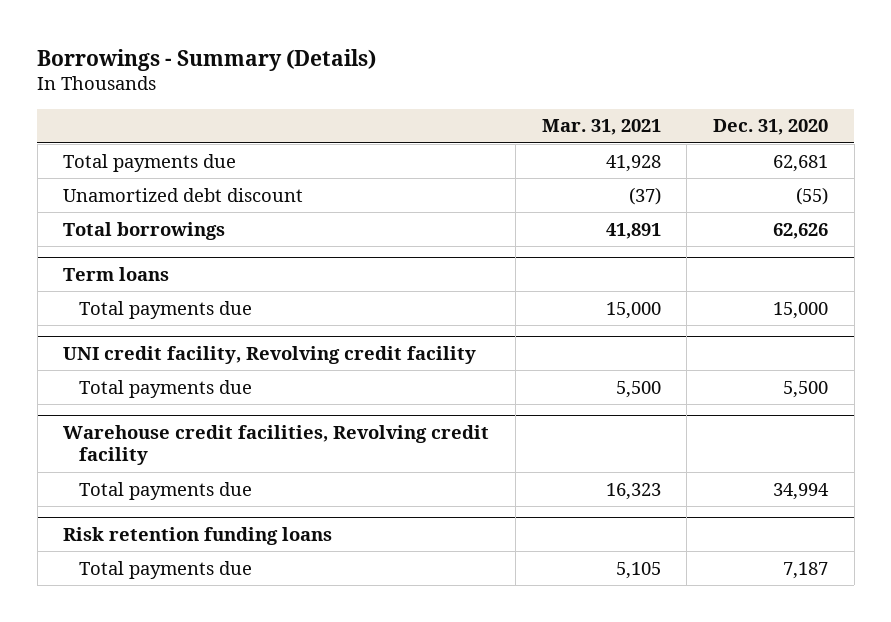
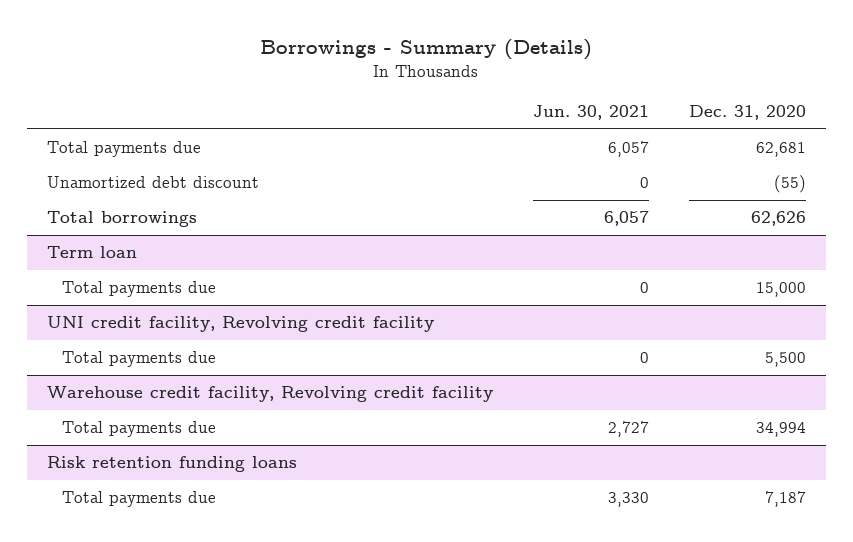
[541,119,661,136] Mar. 31, 2021 -> none
none -> [532,105,649,121] Jun. 30, 2021
[63,266,170,281] Term loans -> [47,246,138,259] Term loan
[63,424,490,466] Warehouse credit facilities, Revolving credit facility -> [47,386,494,403] Warehouse credit facility, Revolving credit facility

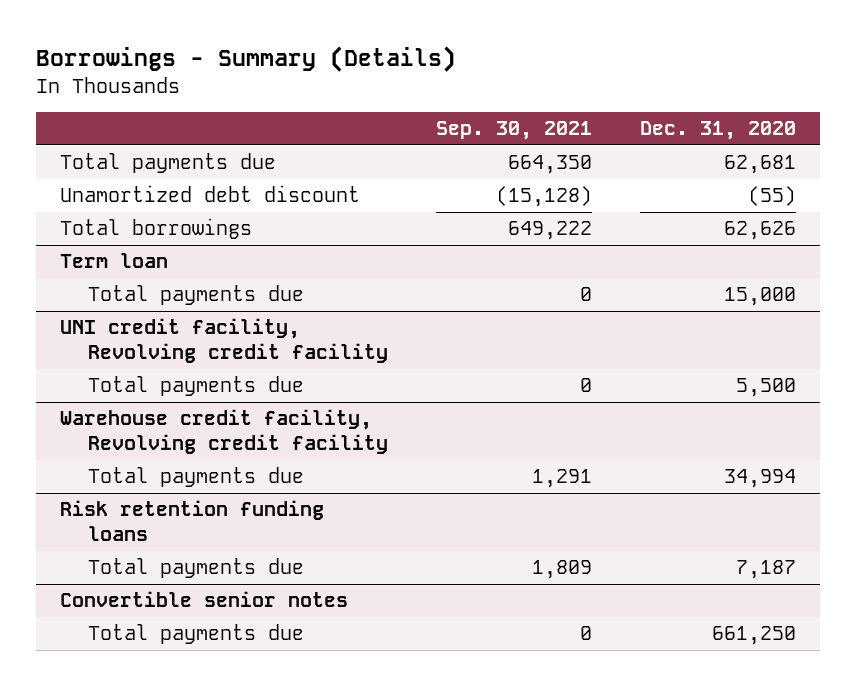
[532,105,649,121] Jun. 30, 2021 -> none
none -> [435,121,592,141] Sep. 30, 2021
none -> [59,591,348,608] Convertible senior notes
none -> [88,624,305,645] Total payments due

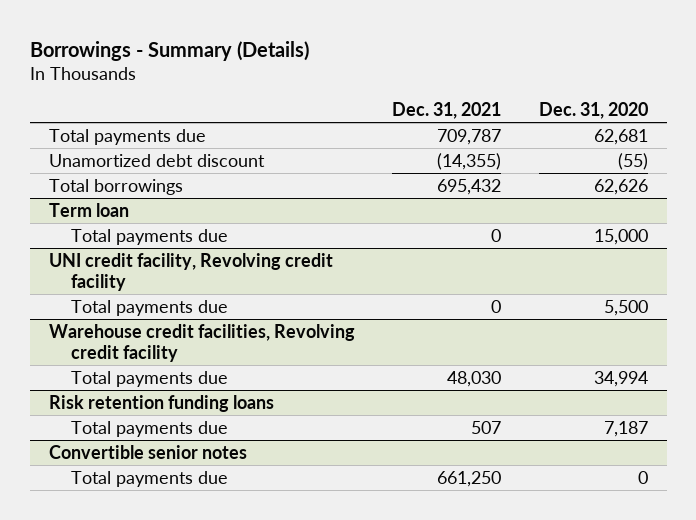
[435,121,592,141] Sep. 30, 2021 -> none
none -> [392,101,502,119] Dec. 31, 2021
[59,409,389,454] Warehouse credit facility, Revolving credit facility -> [48,323,355,362] Warehouse credit facilities, Revolving credit facility
[711,626,796,646] 661,250 -> [637,470,648,484] 0

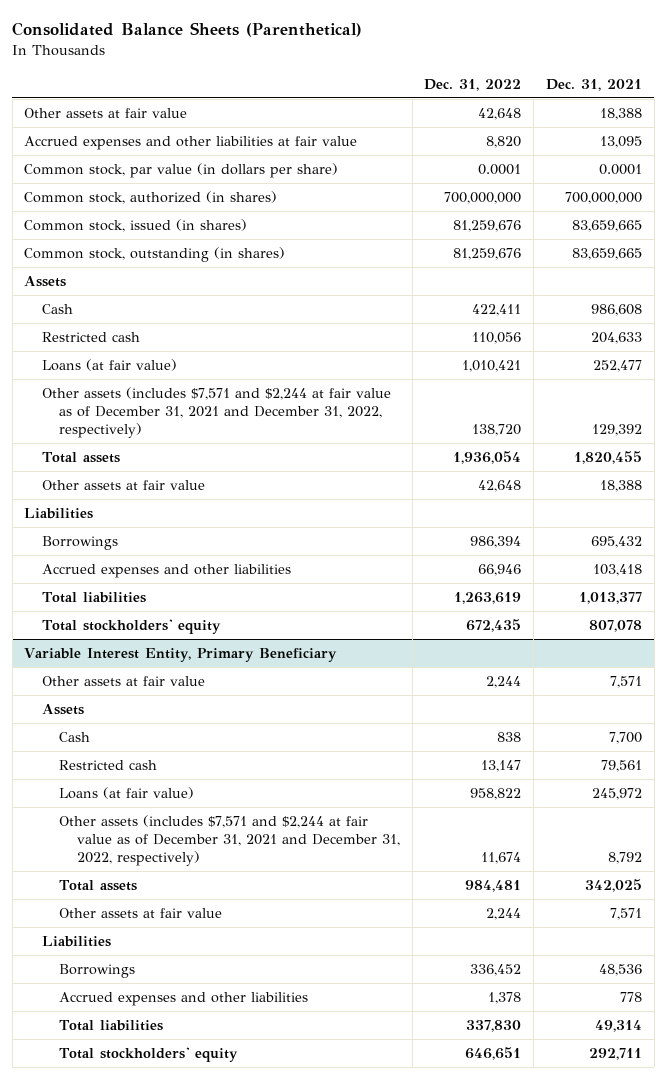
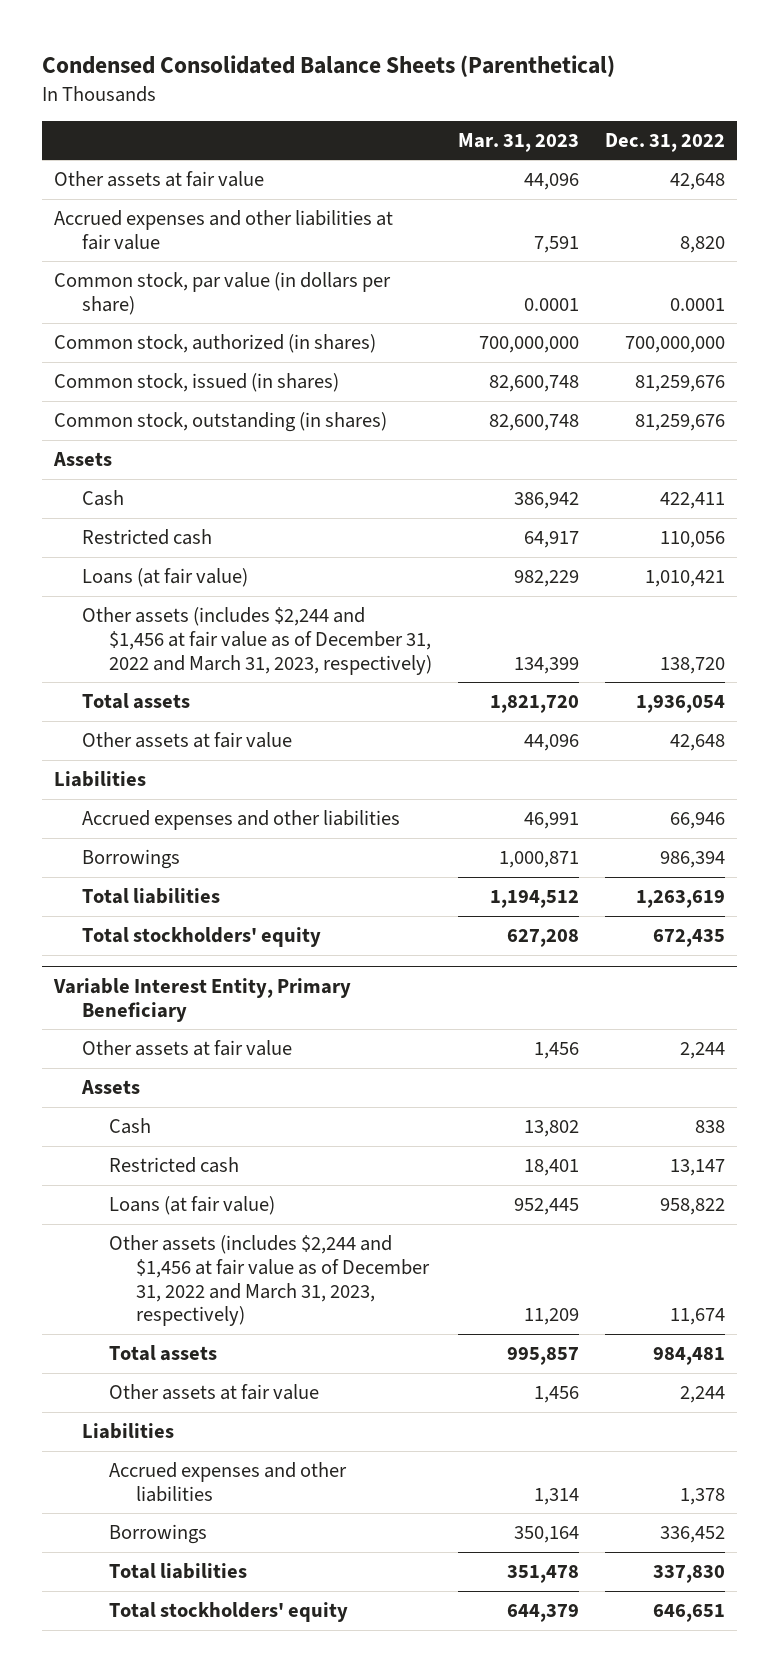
[12,21,363,37] Consolidated Balance Sheets (Parenthetical) -> [41,55,615,78] Condensed Consolidated Balance Sheets (Parenthetical)
[546,78,643,91] Dec. 31, 2021 -> none
none -> [457,132,579,152] Mar. 31, 2023
[41,387,391,439] Other assets (includes $7,571 and $2,244 at fair value as of December 31, 2021 and December 31, 2022, respectively) -> [81,606,432,675] Other assets (includes $2,244 and $1,456 at fair value as of December 31, 2022 and March 31, 2023, respectively)
[41,536,118,551] Borrowings -> [81,848,180,869] Borrowings
[59,815,400,867] Other assets (includes $7,571 and $2,244 at fair value as of December 31, 2021 and December 31, 2022, respectively) -> [108,1234,431,1327] Other assets (includes $2,244 and $1,456 at fair value as of December 31, 2022 and March 31, 2023, respectively)
[59,964,136,979] Borrowings -> [108,1523,207,1544] Borrowings

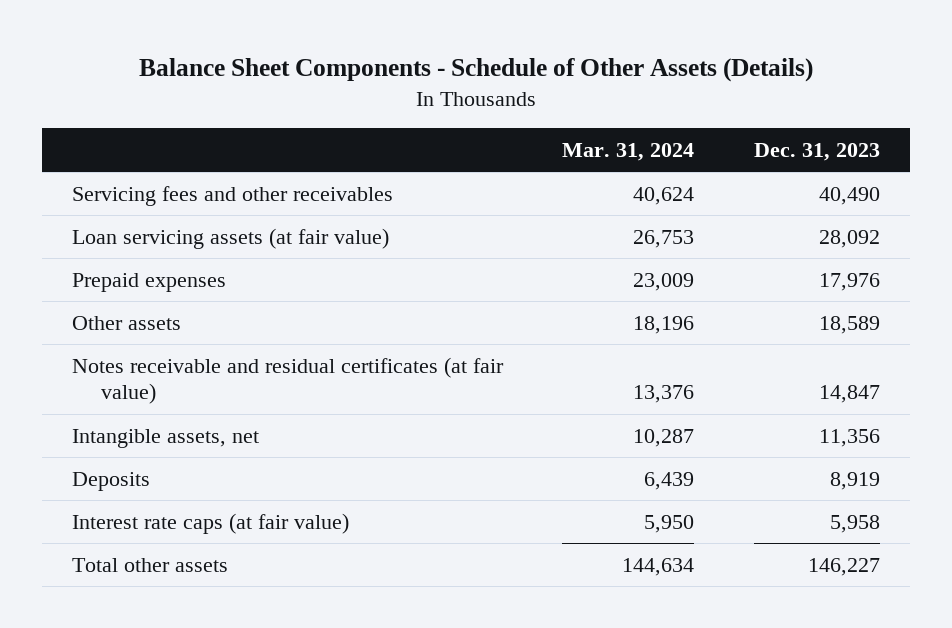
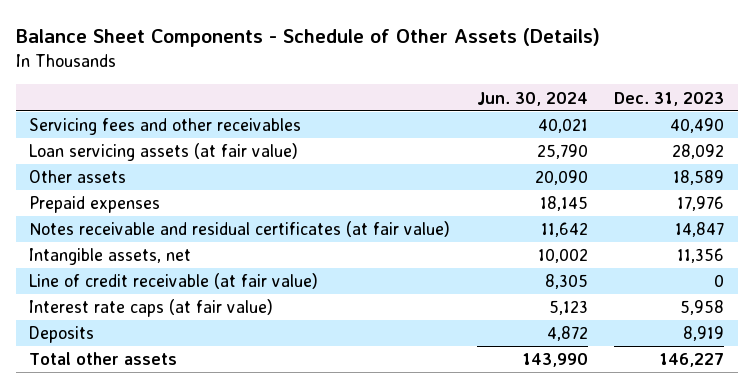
[562,142,695,161] Mar. 31, 2024 -> none
none -> [476,91,588,106] Jun. 30, 2024
[71,272,226,292] Prepaid expenses -> [28,196,160,214] Prepaid expenses
none -> [28,273,318,290] Line of credit receivable (at fair value)
[71,471,150,491] Deposits -> [28,326,94,344] Deposits

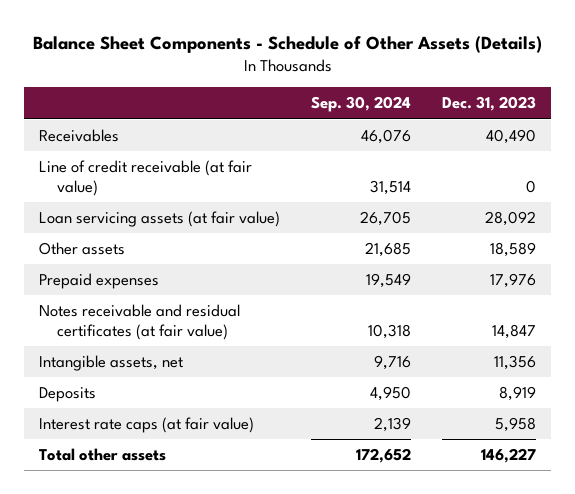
[476,91,588,106] Jun. 30, 2024 -> none
none -> [311,96,412,113] Sep. 30, 2024
[28,118,301,136] Servicing fees and other receivables -> [39,129,120,143] Receivables
[28,273,318,290] Line of credit receivable (at fair value) -> [39,160,253,196] Line of credit receivable (at fair value)
[28,299,273,318] Interest rate caps (at fair value) -> [39,417,255,434] Interest rate caps (at fair value)

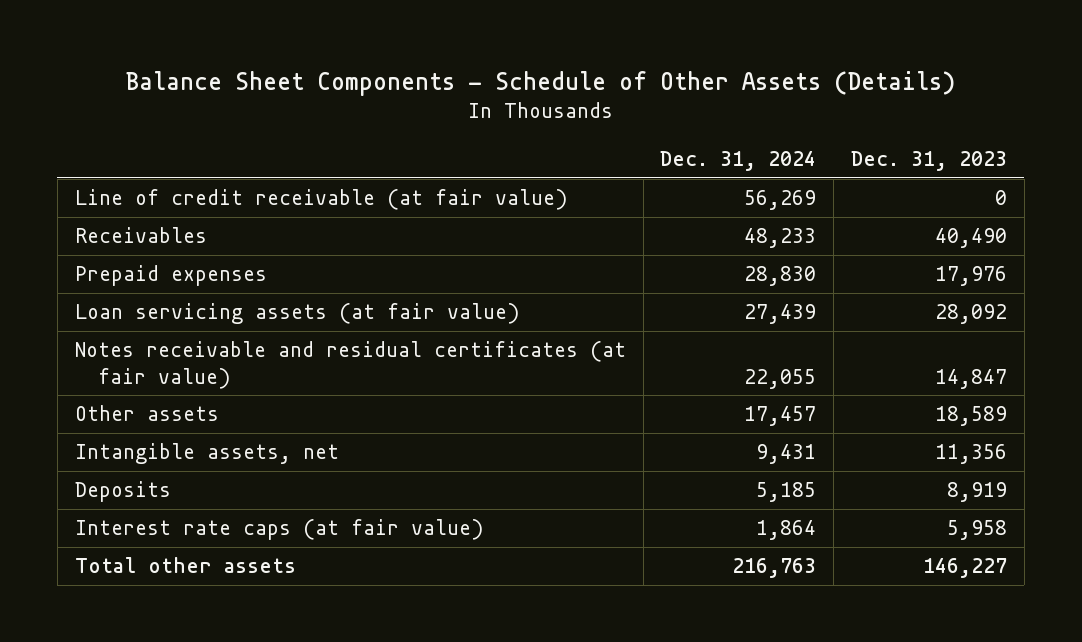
[311,96,412,113] Sep. 30, 2024 -> none
none -> [660,150,817,171] Dec. 31, 2024
[39,129,120,143] Receivables -> [74,227,207,244] Receivables
[39,211,281,228] Loan servicing assets (at fair value) -> [74,303,520,325] Loan servicing assets (at fair value)
[39,242,126,256] Other assets -> [74,405,219,422] Other assets

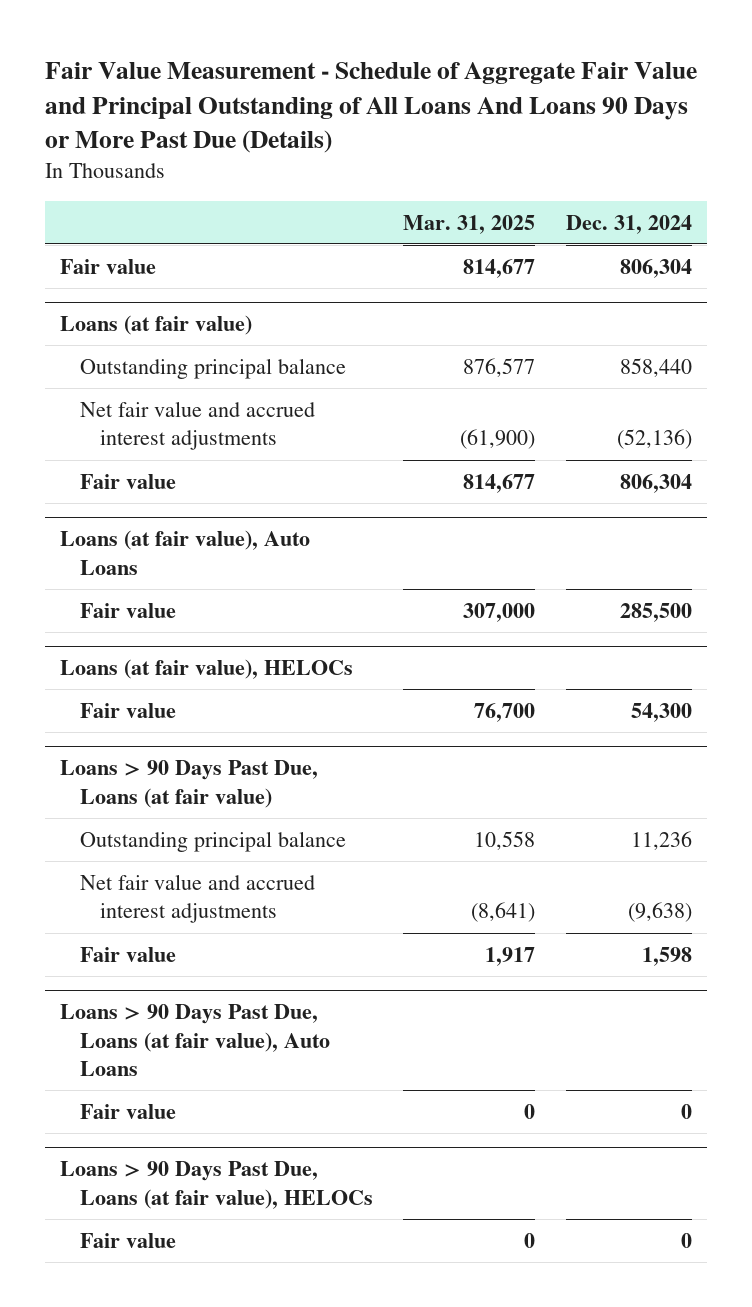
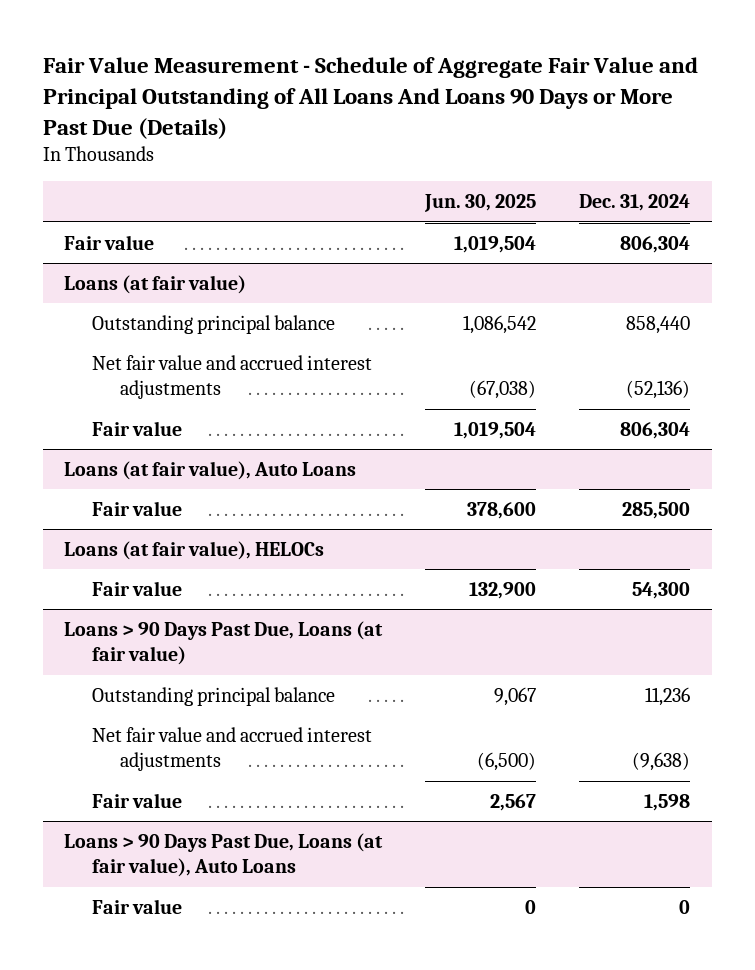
[403,214,536,234] Mar. 31, 2025 -> none
none -> [424,194,537,213] Jun. 30, 2025
[59,1161,374,1209] Loans > 90 Days Past Due, Loans (at fair value), HELOCs -> none
[80,1232,177,1248] Fair value -> none

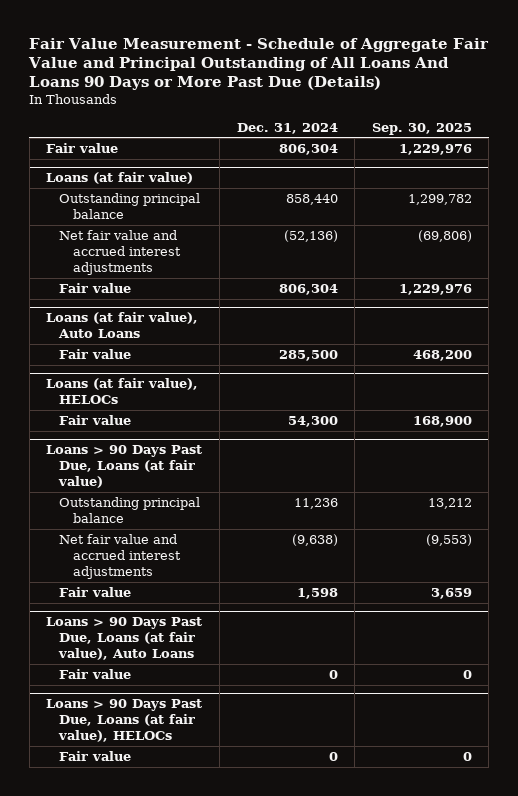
[424,194,537,213] Jun. 30, 2025 -> none
none -> [371,122,472,135] Sep. 30, 2025
none -> [46,698,203,742] Loans > 90 Days Past Due, Loans (at fair value), HELOCs
none -> [59,750,132,761] Fair value

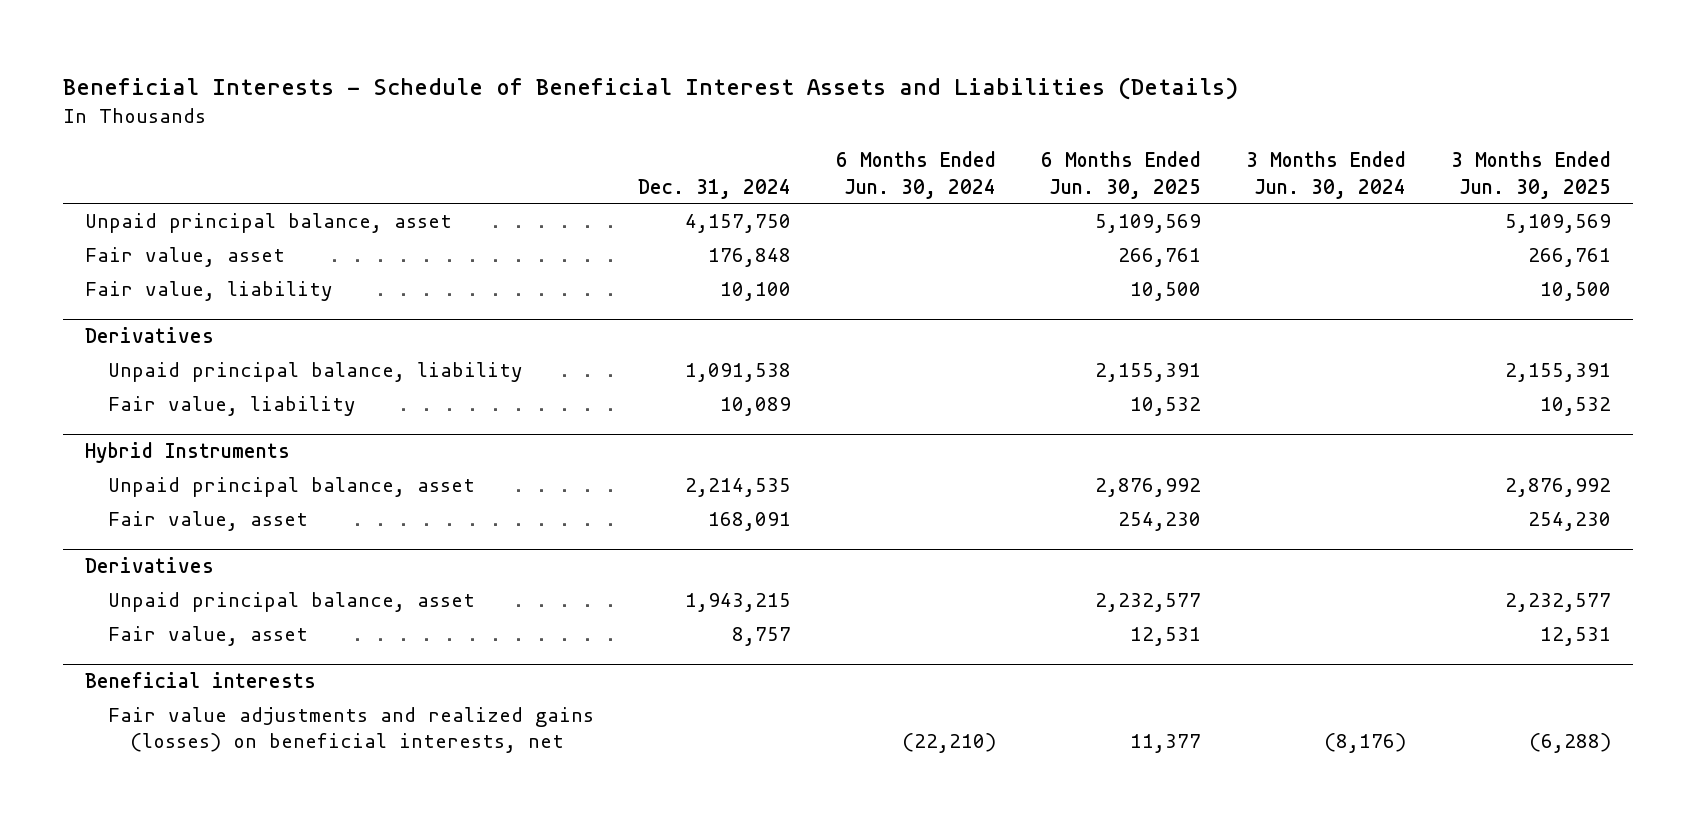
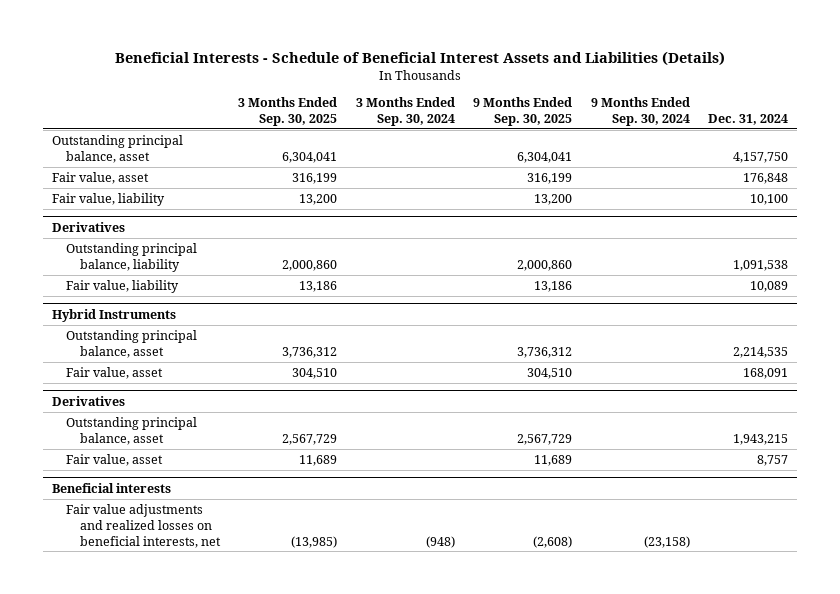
[836,151,997,199] 6 Months Ended Jun. 30, 2024 -> none
[1041,151,1202,199] 6 Months Ended Jun. 30, 2025 -> none
[1245,151,1406,199] 3 Months Ended Jun. 30, 2024 -> none
[1450,151,1611,199] 3 Months Ended Jun. 30, 2025 -> none
none -> [238,97,338,126] 3 Months Ended Sep. 30, 2025
none -> [355,97,455,126] 3 Months Ended Sep. 30, 2024
none -> [473,97,573,126] 9 Months Ended Sep. 30, 2025
none -> [590,97,690,126] 9 Months Ended Sep. 30, 2024
[85,212,453,233] Unpaid principal balance, asset -> [52,134,184,163] Outstanding principal balance, asset
[107,361,523,382] Unpaid principal balance, liability -> [66,242,198,272] Outstanding principal balance, liability
[107,476,475,497] Unpaid principal balance, asset -> [66,329,198,358] Outstanding principal balance, asset
[107,591,475,612] Unpaid principal balance, asset -> [66,416,198,445] Outstanding principal balance, asset
[107,706,594,754] Fair value adjustments and realized gains (losses) on beneficial interests, net -> [66,503,222,548] Fair value adjustments and realized losses on beneficial interests, net

